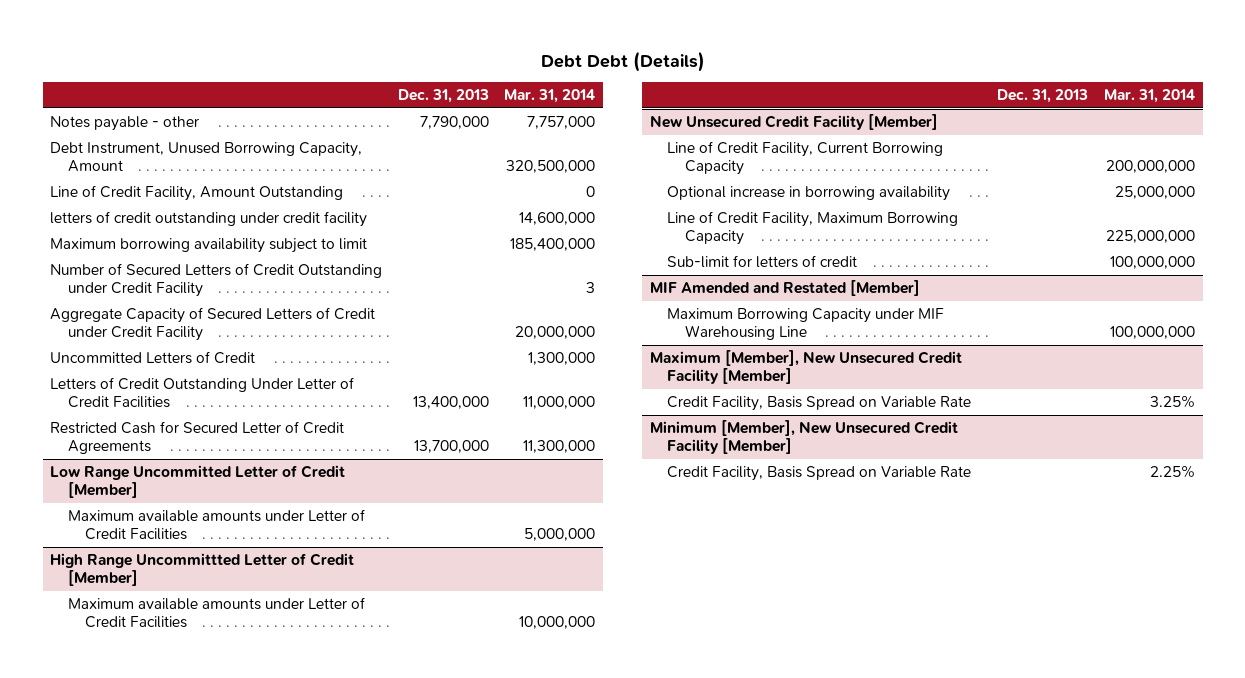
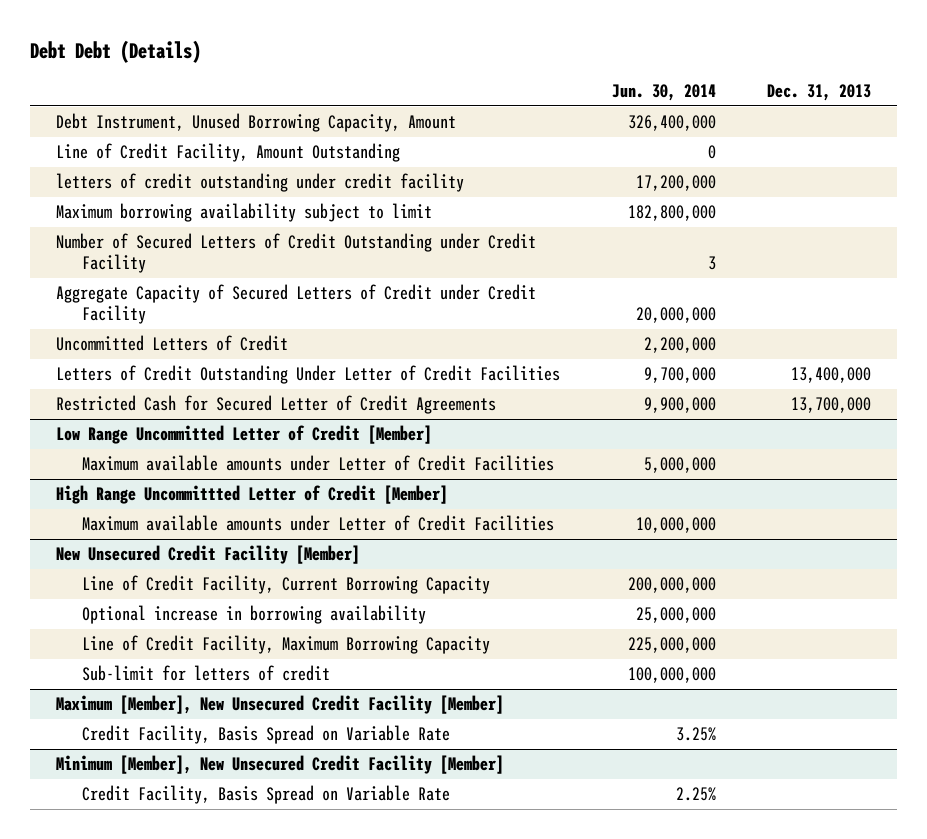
[504,89,596,104] Mar. 31, 2014 -> none
none -> [611,84,716,102] Jun. 30, 2014
[50,116,200,132] Notes payable - other -> none
[649,280,920,297] MIF Amended and Restated [Member] -> none
[667,308,945,341] Maximum Borrowing Capacity under MIF Warehousing Line -> none

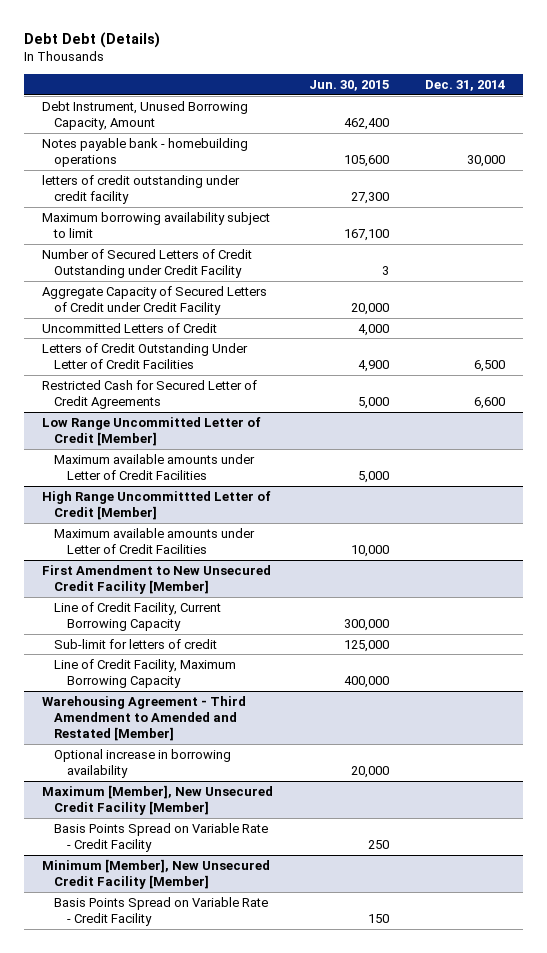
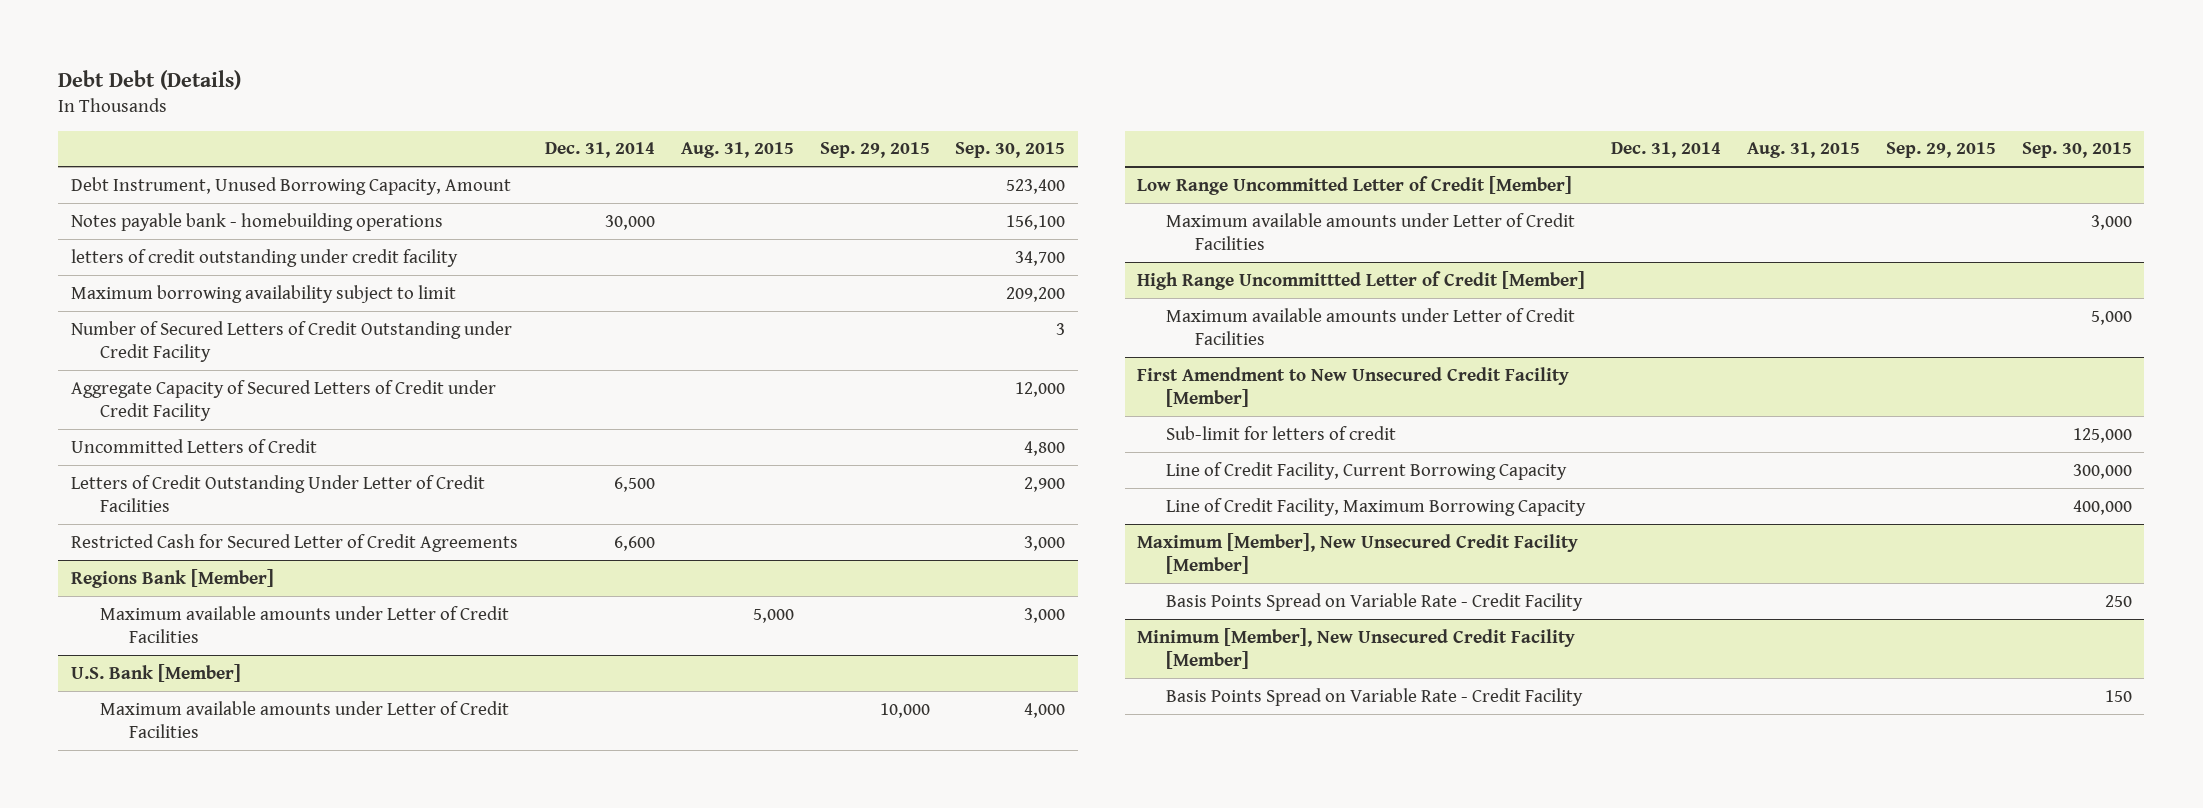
[309,80,390,92] Jun. 30, 2015 -> none
none -> [680,142,794,159] Aug. 31, 2015
none -> [819,142,930,159] Sep. 29, 2015
none -> [955,142,1066,159] Sep. 30, 2015
none -> [71,568,275,588] Regions Bank [Member]
none -> [99,605,509,643] Maximum available amounts under Letter of Credit Facilities
none -> [71,663,242,682] U.S. Bank [Member]
none -> [99,700,509,738] Maximum available amounts under Letter of Credit Facilities
[54,601,222,632] Line of Credit Facility, Current Borrowing Capacity -> [1166,461,1568,480] Line of Credit Facility, Current Borrowing Capacity
[42,695,247,742] Warehousing Agreement - Third Amendment to Amended and Restated [Member] -> none
[54,748,232,779] Optional increase in borrowing availability -> none

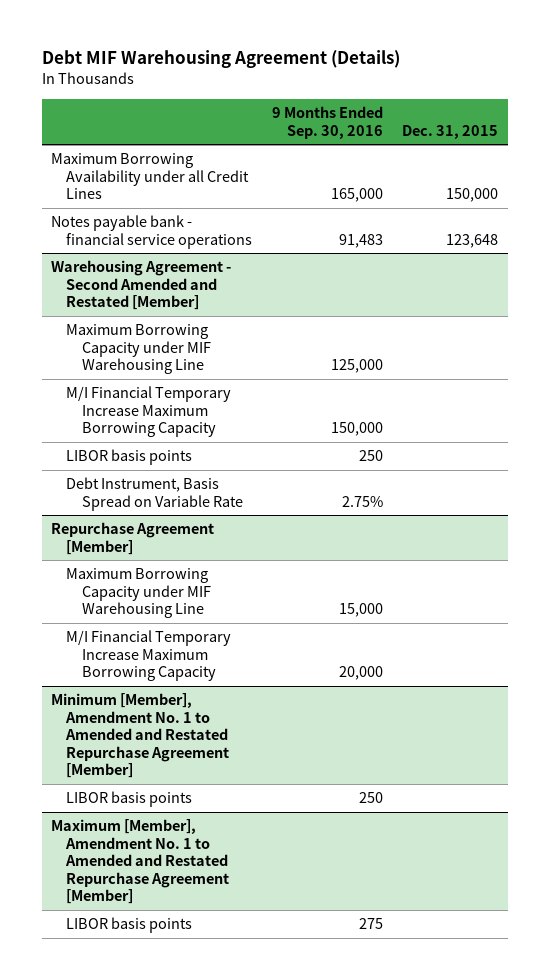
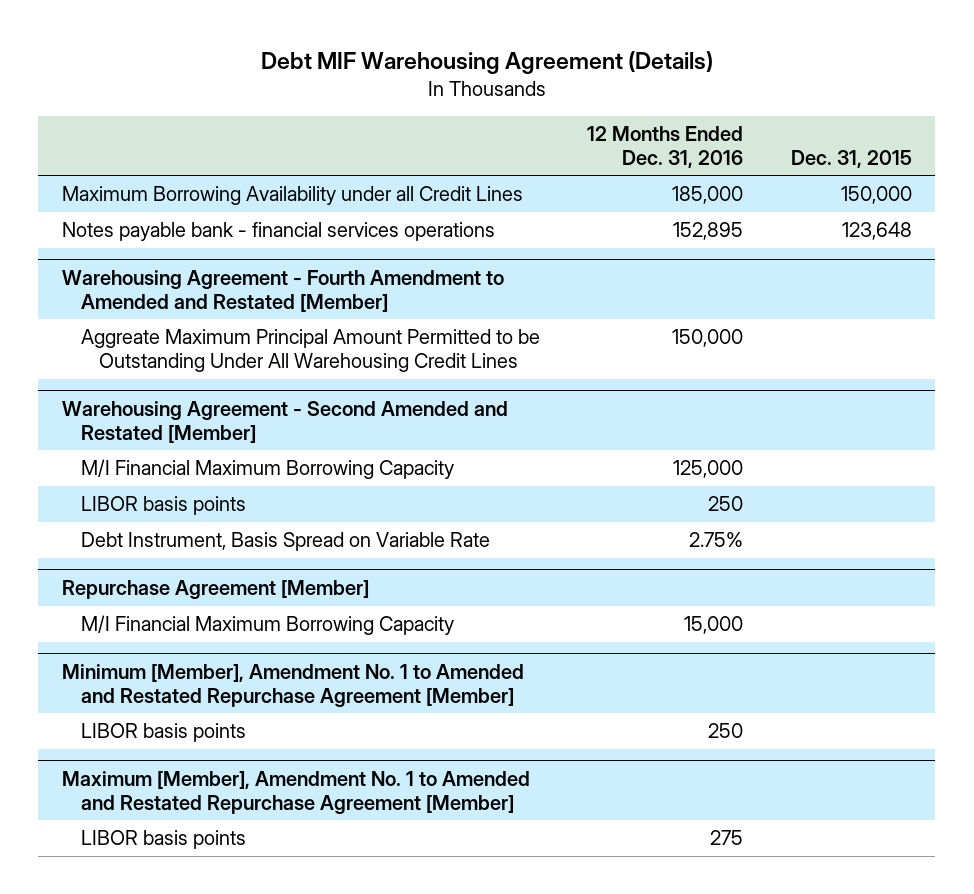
[271,106,383,139] 9 Months Ended Sep. 30, 2016 -> none
none -> [587,126,744,168] 12 Months Ended Dec. 31, 2016
[51,215,253,249] Notes payable bank - financial service operations -> [61,222,495,242] Notes payable bank - financial services operations
none -> [61,270,504,312] Warehousing Agreement - Fourth Amendment to Amended and Restated [Member]
none -> [80,329,540,372] Aggreate Maximum Principal Amount Permitted to be Outstanding Under All Warehousing Credit Lines
[66,386,232,438] M/I Financial Temporary Increase Maximum Borrowing Capacity -> none
[66,324,211,375] Maximum Borrowing Capacity under MIF Warehousing Line -> [80,459,454,480] M/I Financial Maximum Borrowing Capacity
[66,630,232,682] M/I Financial Temporary Increase Maximum Borrowing Capacity -> none
[66,568,211,619] Maximum Borrowing Capacity under MIF Warehousing Line -> [80,615,454,636] M/I Financial Maximum Borrowing Capacity

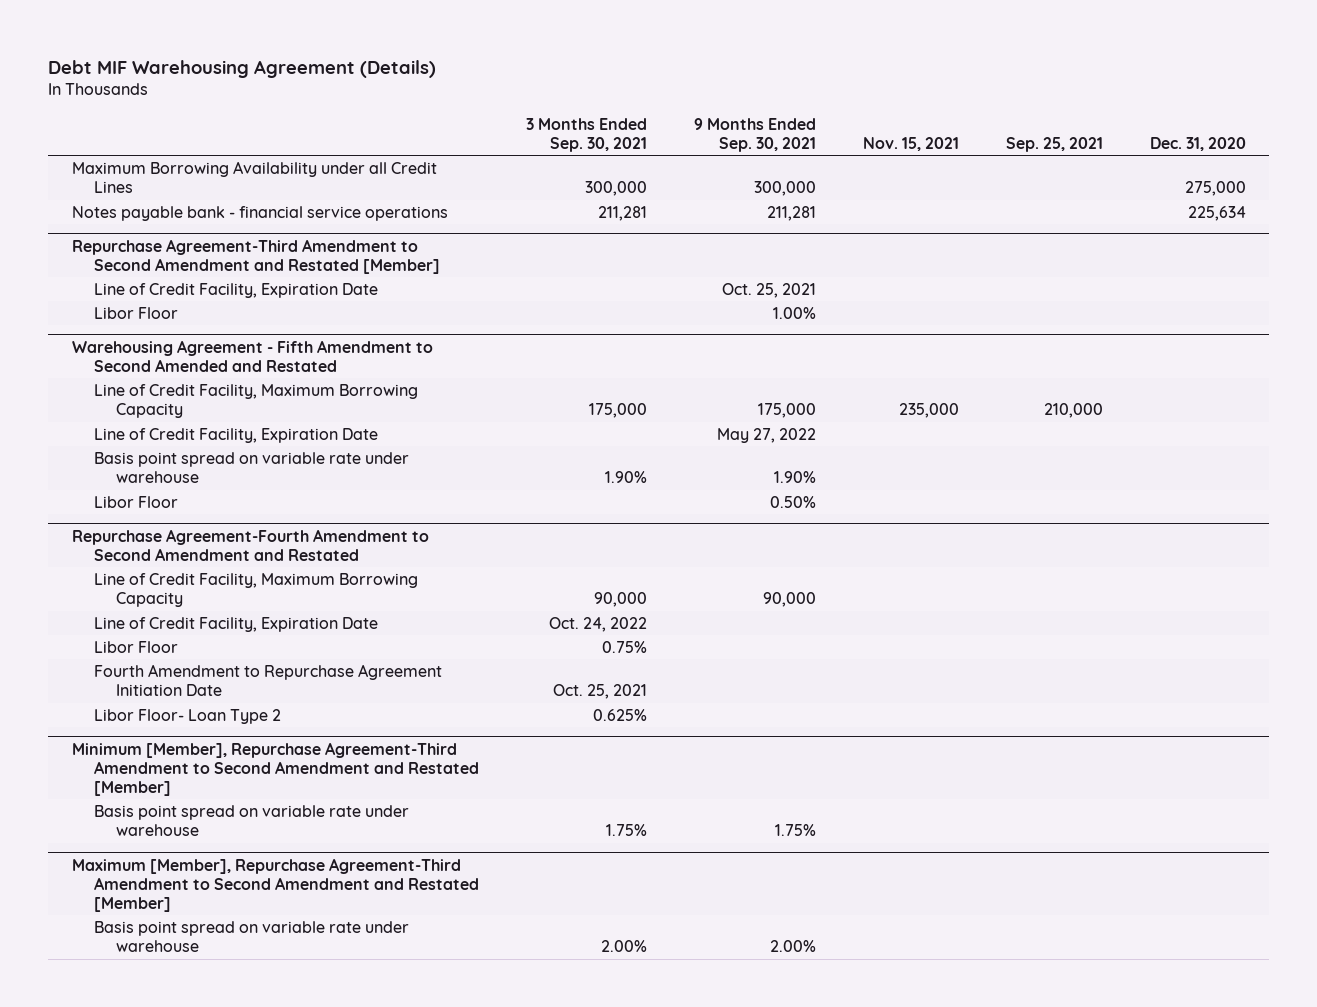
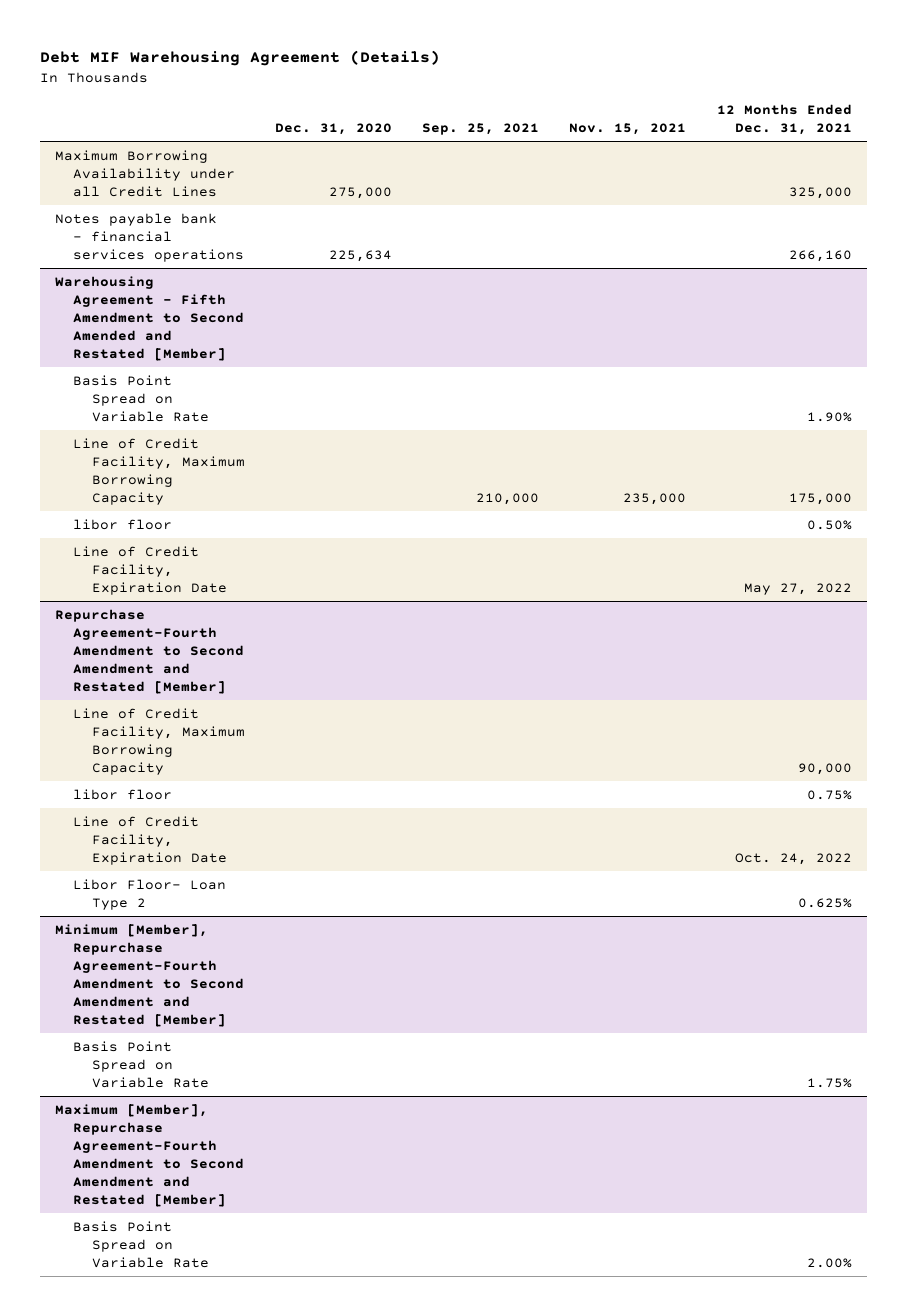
[525,117,647,152] 3 Months Ended Sep. 30, 2021 -> none
[693,117,816,152] 9 Months Ended Sep. 30, 2021 -> none
none -> [716,103,852,135] 12 Months Ended Dec. 31, 2021
[71,238,440,274] Repurchase Agreement-Third Amendment to Second Amendment and Restated [Member] -> none
[93,282,378,298] Line of Credit Facility, Expiration Date -> none
[93,306,178,319] Libor Floor -> none
[71,205,448,221] Notes payable bank - financial service operations -> [54,212,245,262] Notes payable bank - financial services operations
[71,339,433,372] Warehousing Agreement - Fifth Amendment to Second Amended and Restated -> [54,275,245,362] Warehousing Agreement - Fifth Amendment to Second Amended and Restated [Member]
none -> [73,374,210,422] Basis Point Spread on Variable Rate
none -> [73,518,173,530] libor floor
[93,451,409,484] Basis point spread on variable rate under warehouse -> none
[93,495,178,508] Libor Floor -> none
[71,528,429,561] Repurchase Agreement-Fourth Amendment to Second Amendment and Restated -> [54,608,245,695] Repurchase Agreement-Fourth Amendment to Second Amendment and Restated [Member]
none -> [73,788,173,800] libor floor
[93,640,178,653] Libor Floor -> none
[93,663,442,697] Fourth Amendment to Repurchase Agreement Initiation Date -> none
[71,741,479,797] Minimum [Member], Repurchase Agreement-Third Amendment to Second Amendment and Restated [Member] -> [54,923,245,1028] Minimum [Member], Repurchase Agreement-Fourth Amendment to Second Amendment and Restated [Member]
[93,804,409,837] Basis point spread on variable rate under warehouse -> [73,1040,210,1088] Basis Point Spread on Variable Rate
[71,857,479,913] Maximum [Member], Repurchase Agreement-Third Amendment to Second Amendment and Restated [Member] -> [54,1103,245,1208] Maximum [Member], Repurchase Agreement-Fourth Amendment to Second Amendment and Restated [Member]
[93,920,409,953] Basis point spread on variable rate under warehouse -> [73,1220,210,1268] Basis Point Spread on Variable Rate

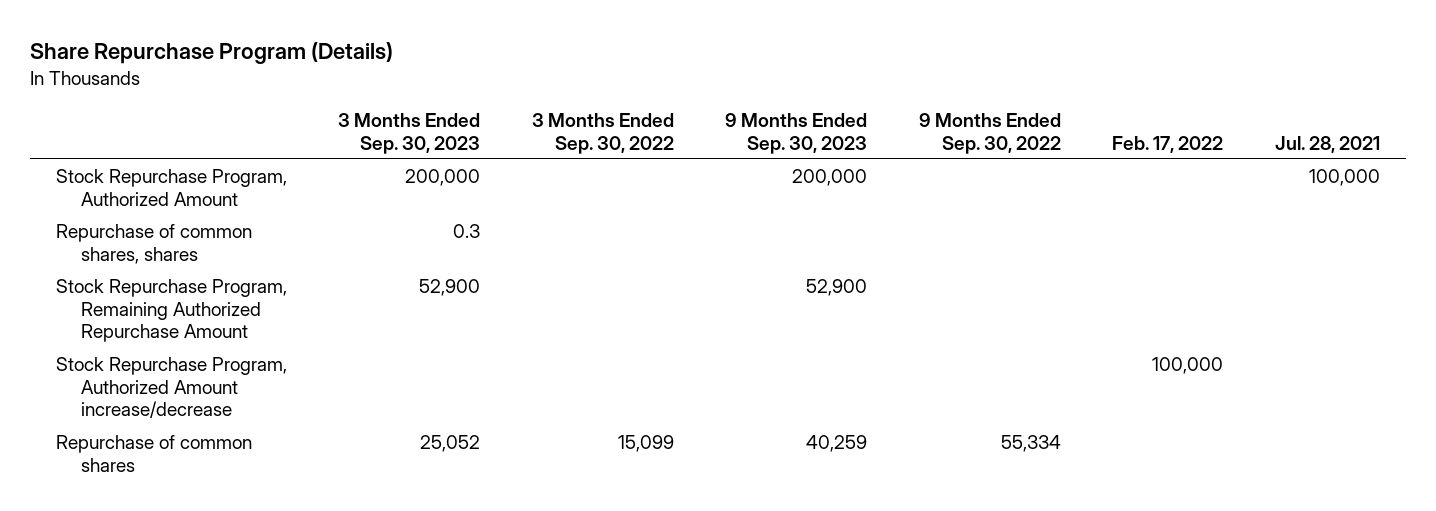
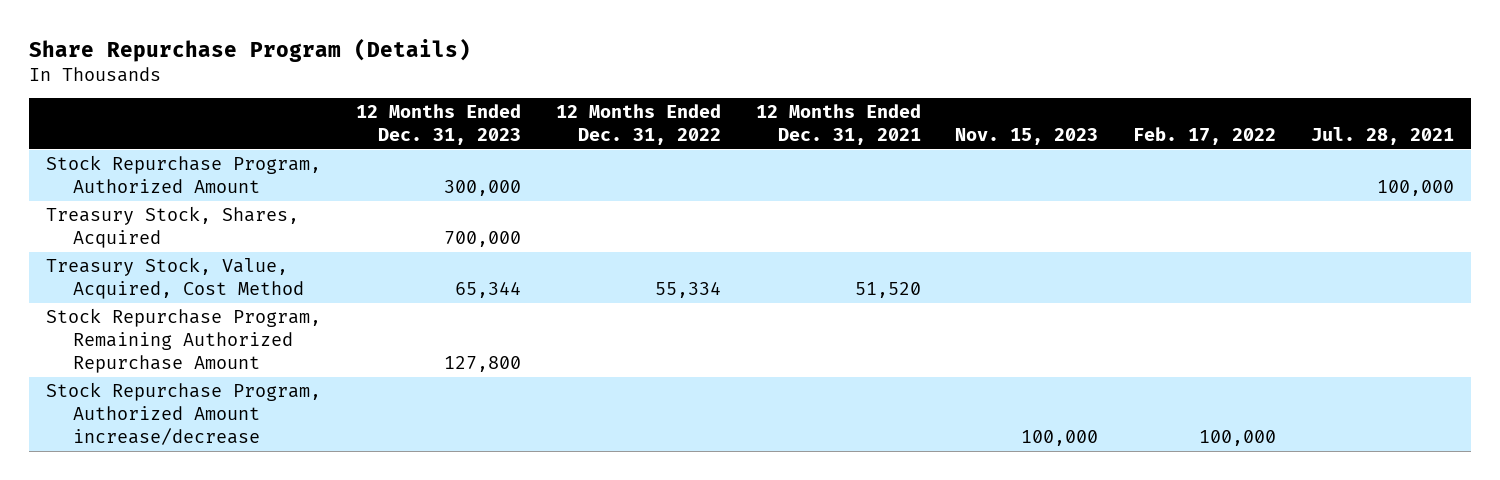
[338,113,481,154] 3 Months Ended Sep. 30, 2023 -> none
[531,113,674,154] 3 Months Ended Sep. 30, 2022 -> none
[725,113,868,154] 9 Months Ended Sep. 30, 2023 -> none
[918,113,1061,154] 9 Months Ended Sep. 30, 2022 -> none
none -> [356,104,522,146] 12 Months Ended Dec. 31, 2023
none -> [555,104,721,146] 12 Months Ended Dec. 31, 2022
none -> [755,104,921,146] 12 Months Ended Dec. 31, 2021
none -> [955,128,1099,146] Nov. 15, 2023
[55,224,252,264] Repurchase of common shares, shares -> [46,205,300,249] Treasury Stock, Shares, Acquired
none -> [46,256,305,300] Treasury Stock, Value, Acquired, Cost Method
[55,435,252,472] Repurchase of common shares -> none

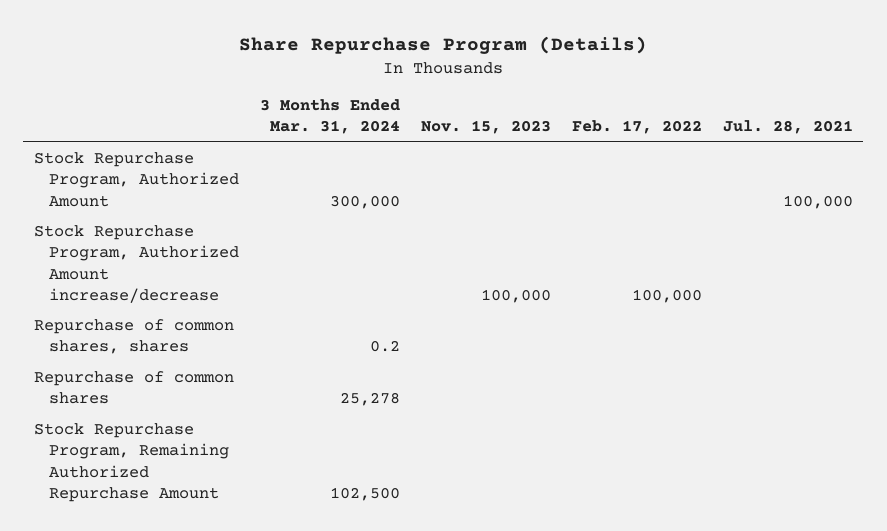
[356,104,522,146] 12 Months Ended Dec. 31, 2023 -> none
[555,104,721,146] 12 Months Ended Dec. 31, 2022 -> none
[755,104,921,146] 12 Months Ended Dec. 31, 2021 -> none
none -> [259,98,400,135] 3 Months Ended Mar. 31, 2024
[46,205,300,249] Treasury Stock, Shares, Acquired -> none
[46,256,305,300] Treasury Stock, Value, Acquired, Cost Method -> none
none -> [33,319,234,355] Repurchase of common shares, shares
none -> [33,371,234,405] Repurchase of common shares
[46,307,322,374] Stock Repurchase Program, Remaining Authorized Repurchase Amount -> [33,423,229,502] Stock Repurchase Program, Remaining Authorized Repurchase Amount

